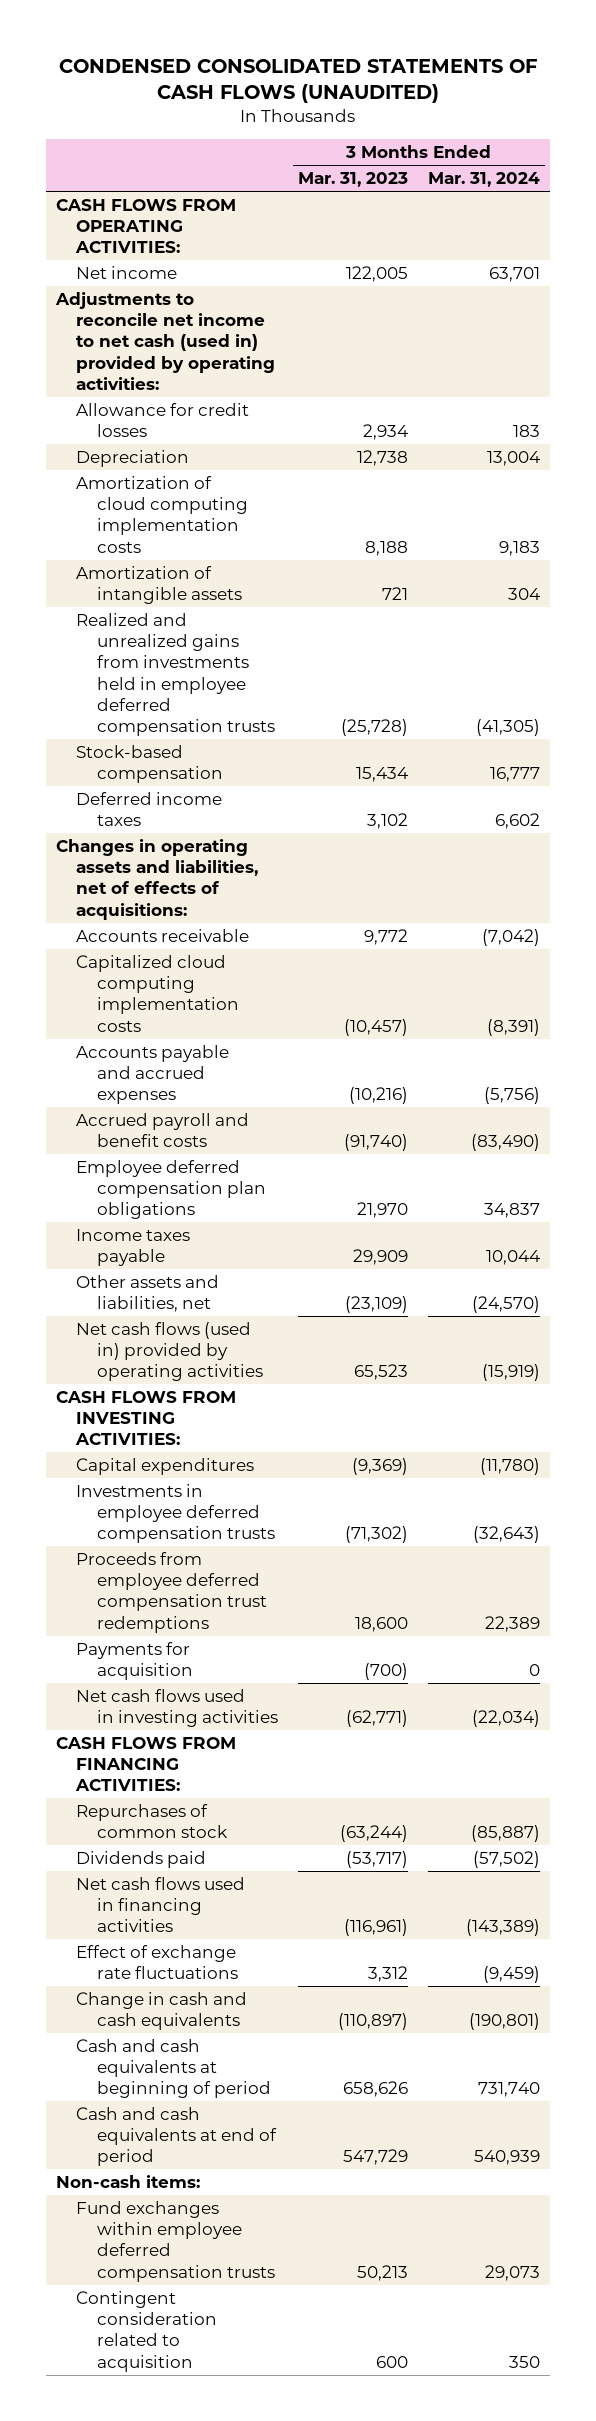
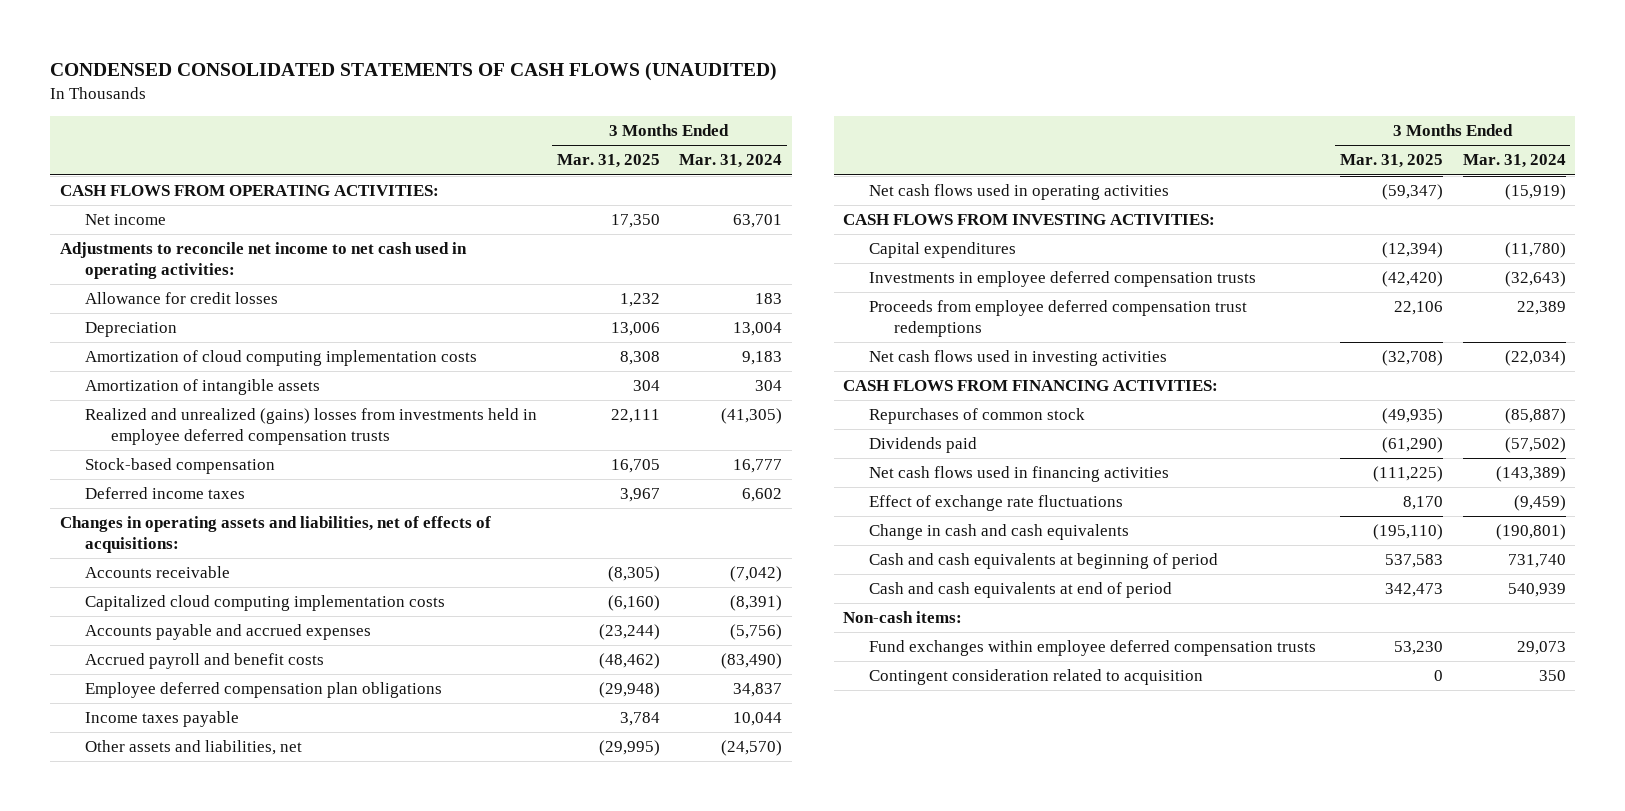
[297,172,408,188] Mar. 31, 2023 -> none
none -> [556,154,660,169] Mar. 31, 2025
[55,291,276,390] Adjustments to reconcile net income to net cash (used in) provided by operating activities: -> [59,242,467,280] Adjustments to reconcile net income to net cash used in operating activities:
[76,612,275,737] Realized and unrealized gains from investments held in employee deferred compensation trusts -> [85,408,538,446] Realized and unrealized (gains) losses from investments held in employee deferred compensation trusts
[76,1321,263,1382] Net cash flows (used in) provided by operating activities -> [868,184,1169,201] Net cash flows used in operating activities
[76,1641,193,1681] Payments for acquisition -> none

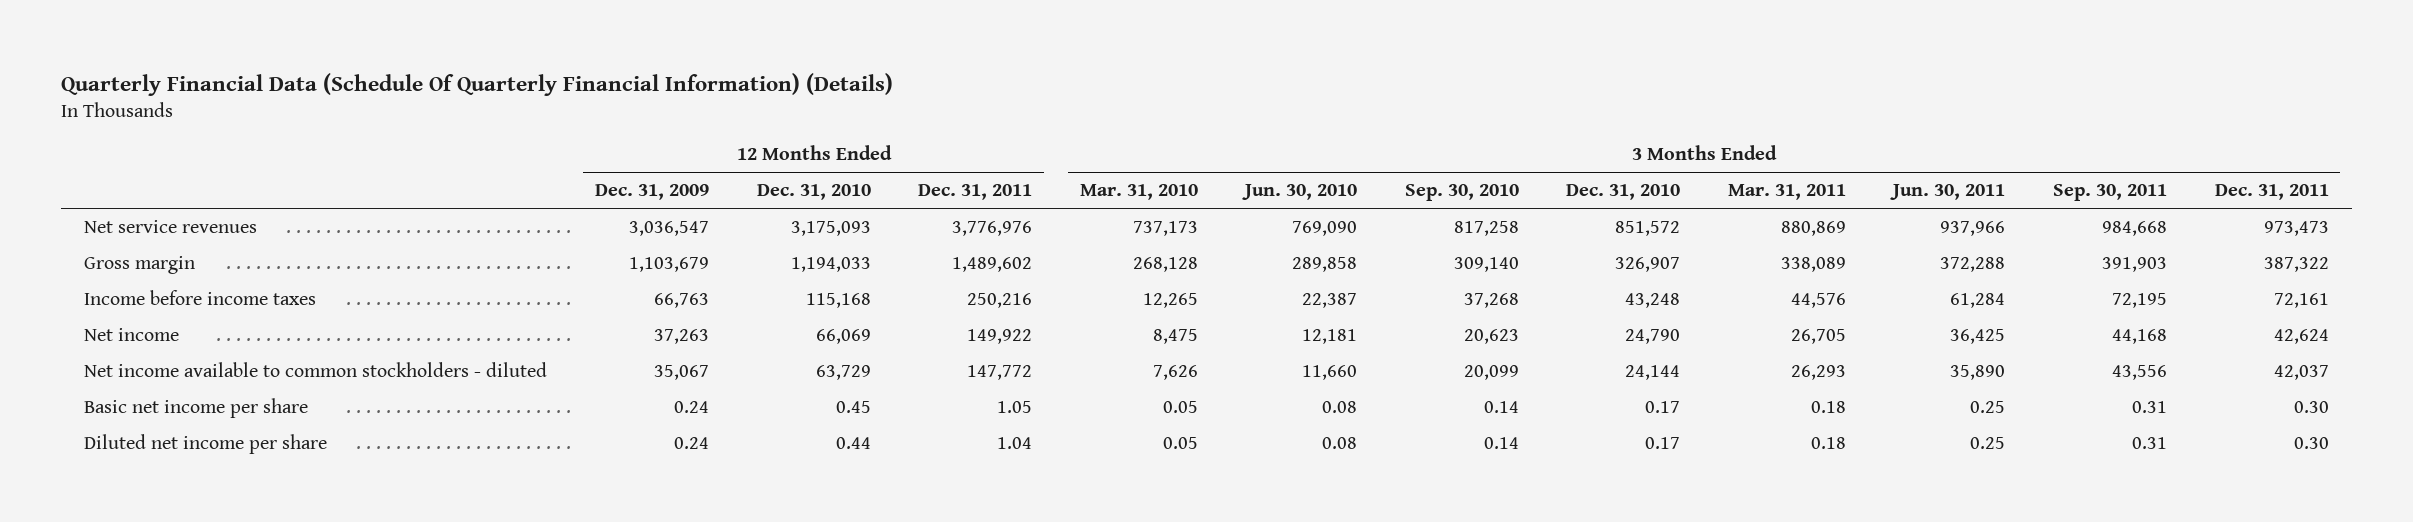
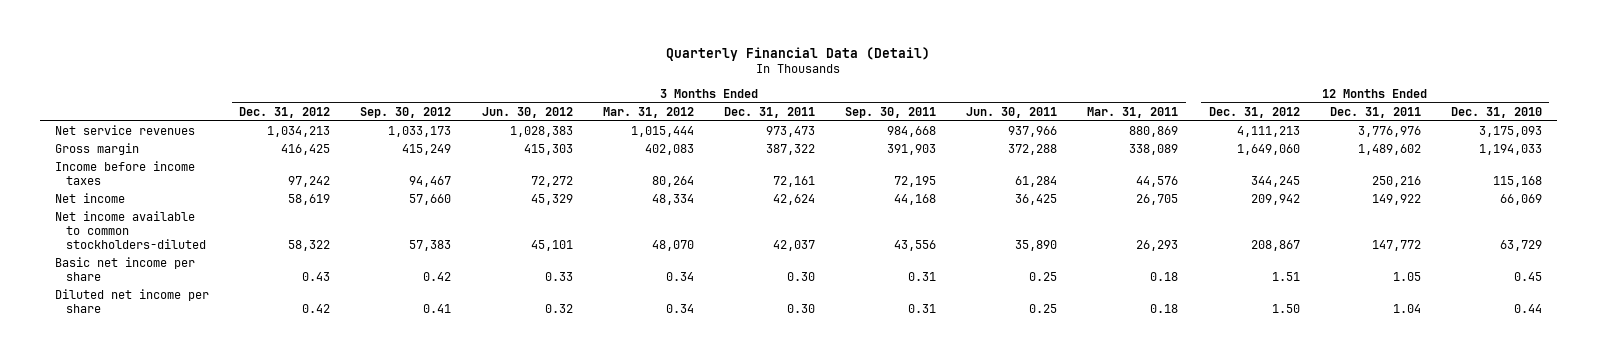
[60,72,893,96] Quarterly Financial Data (Schedule Of Quarterly Financial Information) (Details) -> [666,46,931,61] Quarterly Financial Data (Detail)
[595,184,710,201] Dec. 31, 2009 -> none
[1079,184,1198,201] Mar. 31, 2010 -> none
[1242,184,1358,201] Jun. 30, 2010 -> none
[1404,184,1519,202] Sep. 30, 2010 -> none
[1566,184,1681,201] Dec. 31, 2010 -> none
none -> [239,106,331,118] Dec. 31, 2012
none -> [360,106,452,118] Sep. 30, 2012
none -> [481,106,573,118] Jun. 30, 2012
none -> [602,106,694,118] Mar. 31, 2012
none -> [1208,106,1300,118] Dec. 31, 2012
[84,361,548,377] Net income available to common stockholders - diluted -> [55,211,207,249] Net income available to common stockholders-diluted

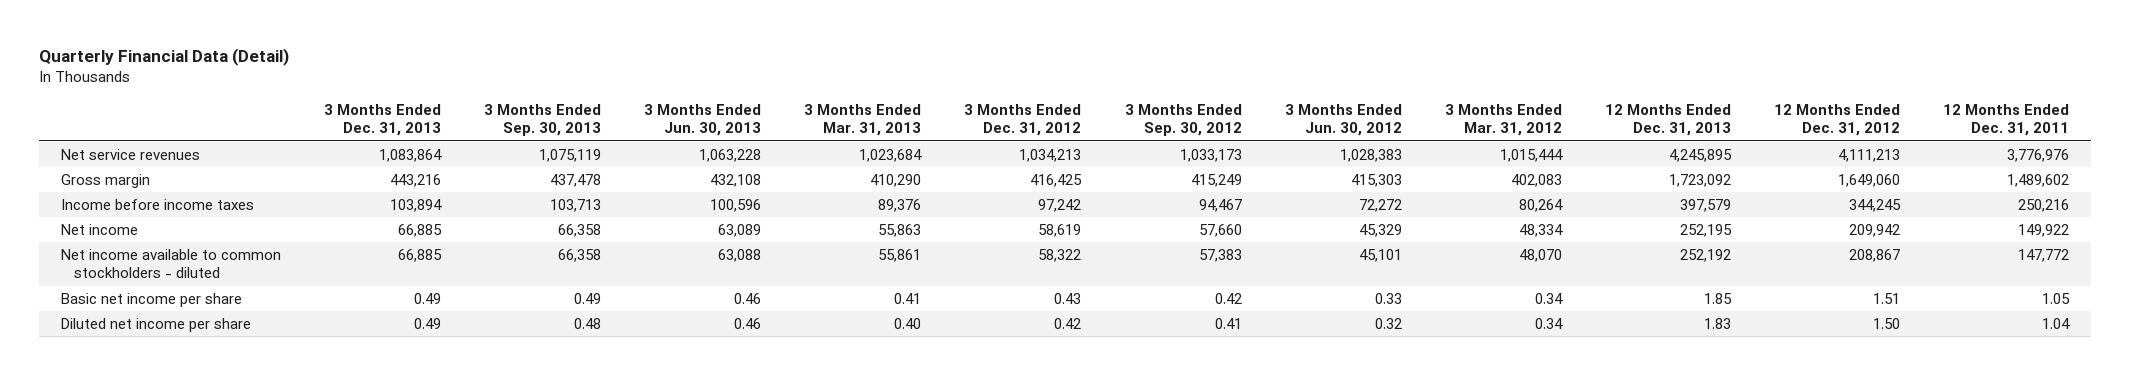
[723,106,815,118] Dec. 31, 2011 -> none
[845,106,937,118] Sep. 30, 2011 -> none
[966,106,1058,118] Jun. 30, 2011 -> none
[1087,106,1179,118] Mar. 31, 2011 -> none
[1450,106,1542,118] Dec. 31, 2010 -> none
none -> [323,103,441,137] 3 Months Ended Dec. 31, 2013
none -> [484,103,602,137] 3 Months Ended Sep. 30, 2013
none -> [644,103,762,137] 3 Months Ended Jun. 30, 2013
none -> [804,103,922,137] 3 Months Ended Mar. 31, 2013
none -> [1604,103,1731,137] 12 Months Ended Dec. 31, 2013
[55,211,207,249] Net income available to common stockholders-diluted -> [60,248,281,279] Net income available to common stockholders - diluted

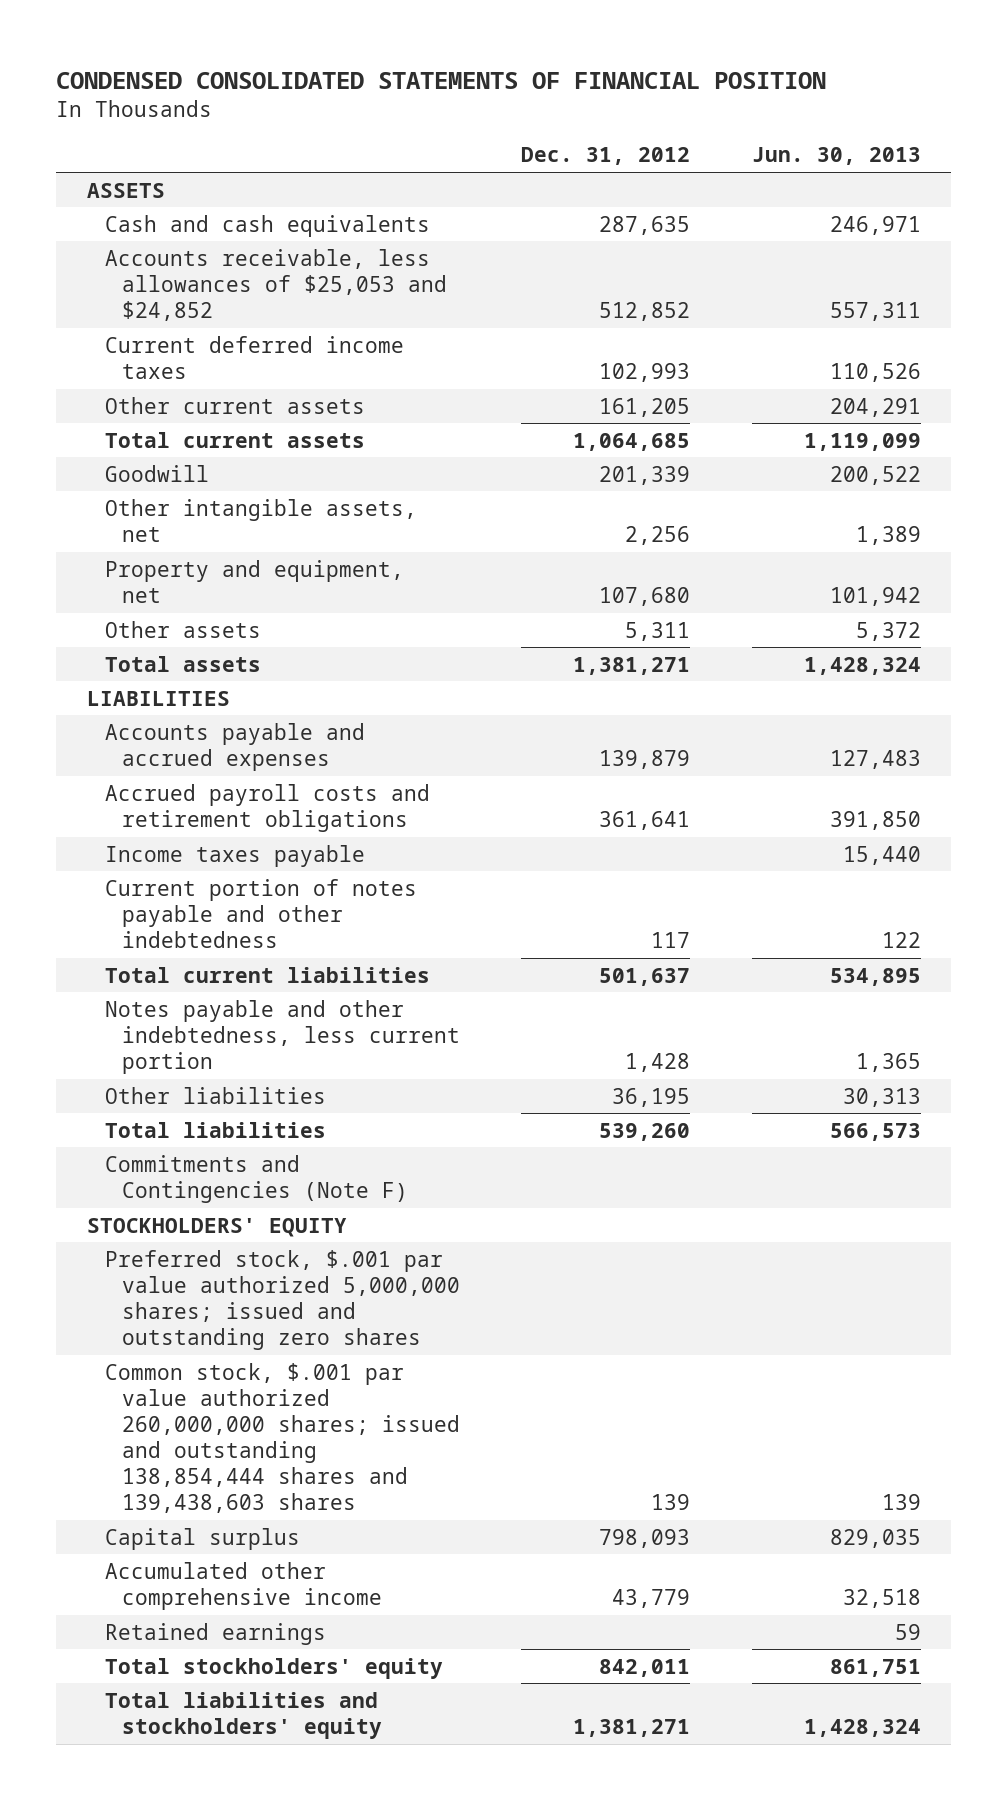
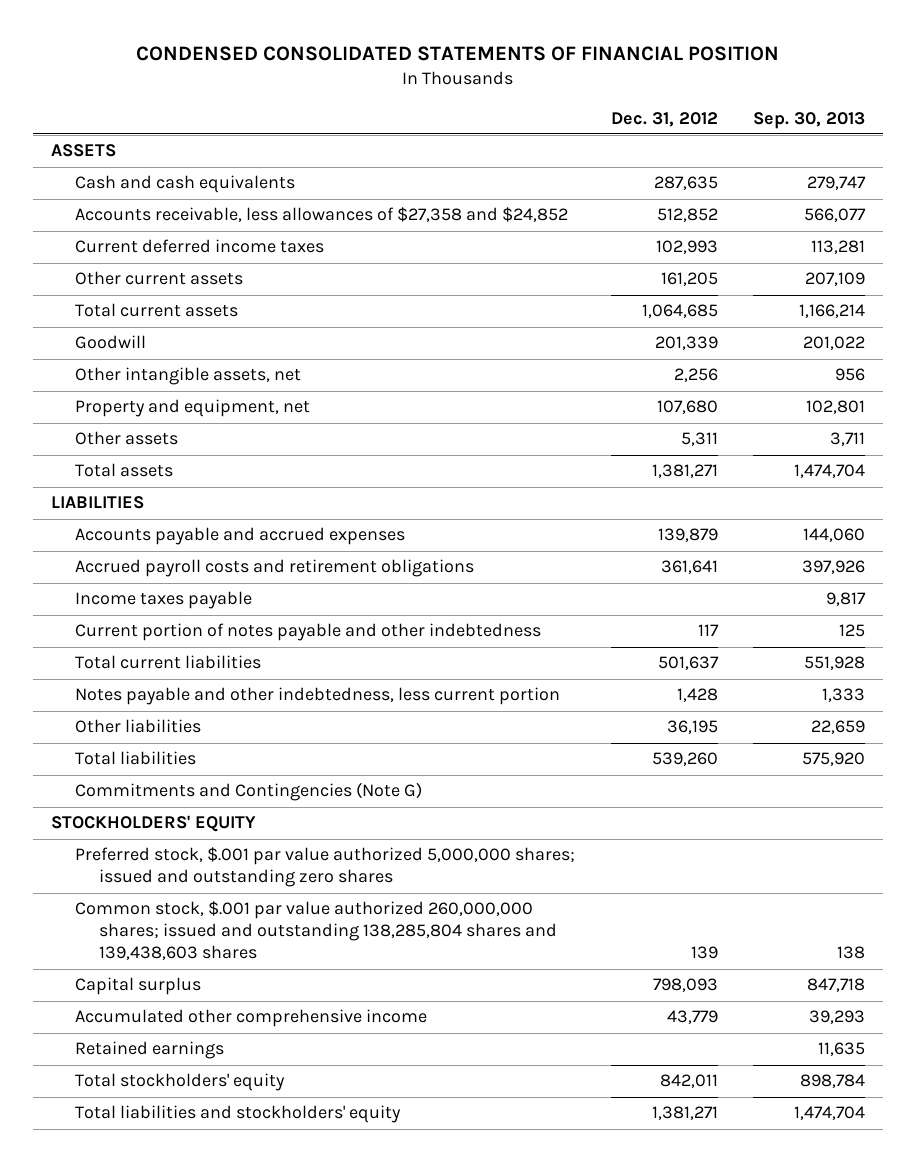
[751,147,921,166] Jun. 30, 2013 -> none
none -> [753,111,866,129] Sep. 30, 2013
[104,248,448,322] Accounts receivable, less allowances of $25,053 and $24,852 -> [74,207,568,223] Accounts receivable, less allowances of $27,358 and $24,852
[104,1154,409,1203] Commitments and Contingencies (Note F) -> [74,782,422,802] Commitments and Contingencies (Note G)
[104,1362,461,1514] Common stock, $.001 par value authorized 260,000,000 shares; issued and outstanding 138,854,444 shares and 139,438,603 shares -> [74,901,557,961] Common stock, $.001 par value authorized 260,000,000 shares; issued and outstanding 138,285,804 shares and 139,438,603 shares

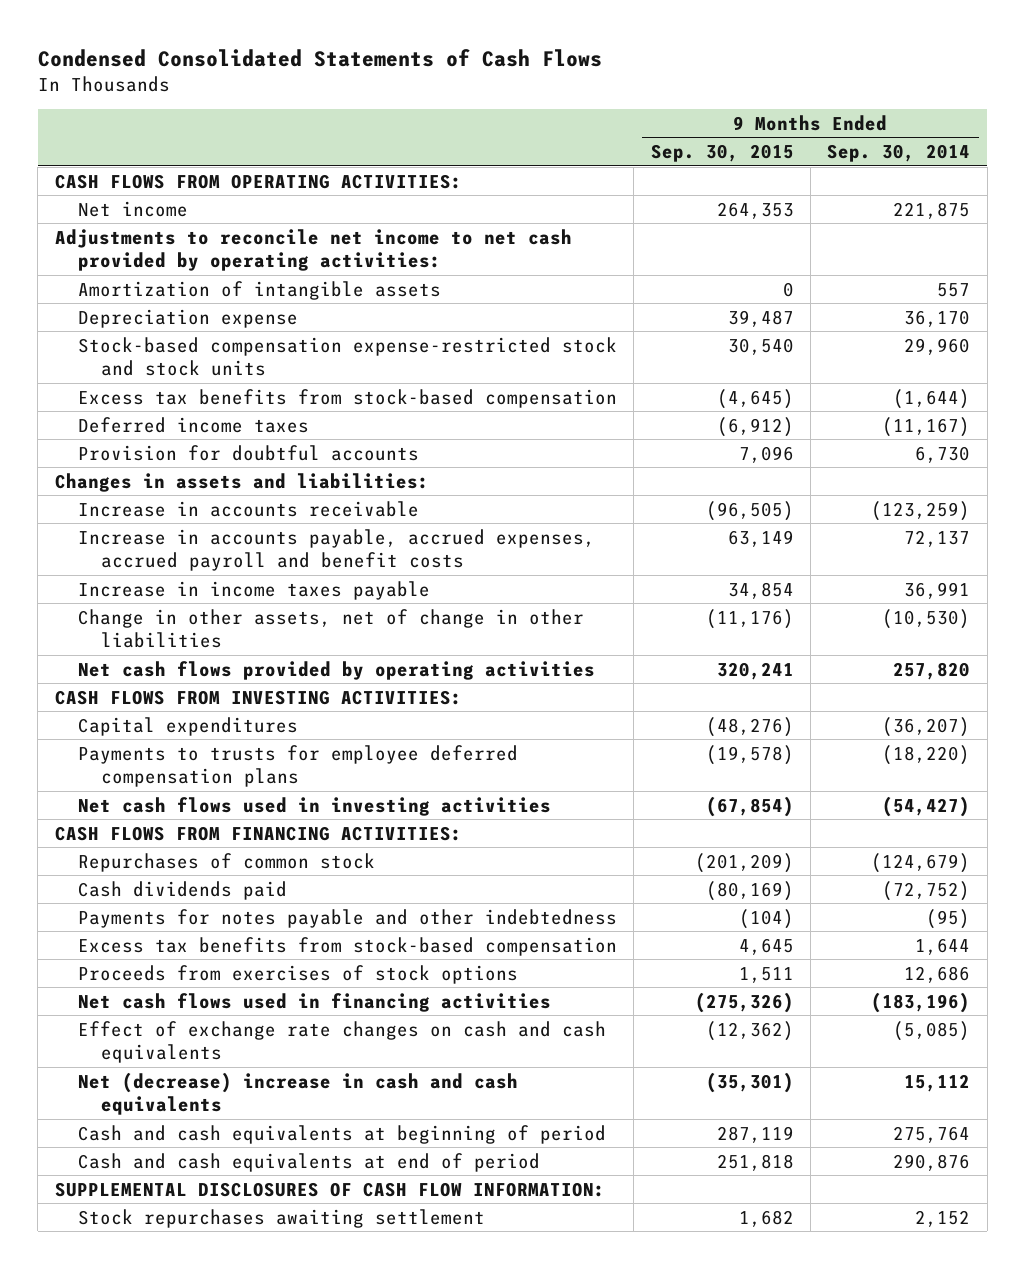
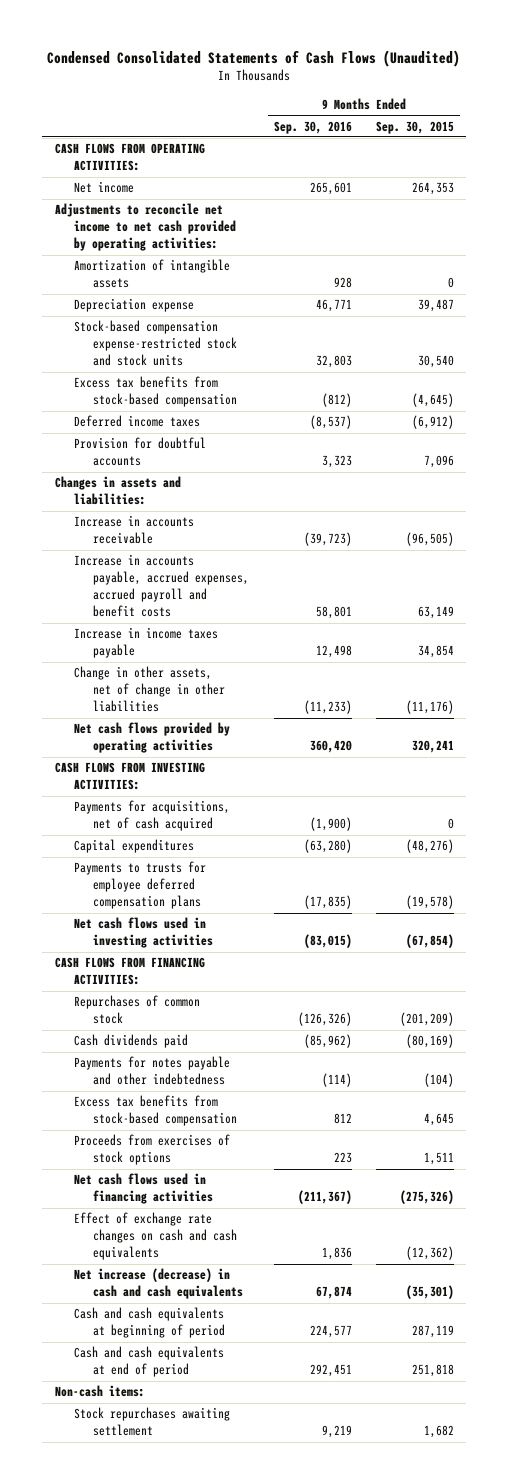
[37,49,602,68] Condensed Consolidated Statements of Cash Flows -> [47,49,461,67] Condensed Consolidated Statements of Cash Flows (Unaudited)
[827,144,971,163] Sep. 30, 2014 -> none
none -> [273,120,352,134] Sep. 30, 2016
none -> [73,800,230,832] Payments for acquisitions, net of cash acquired
[77,1071,518,1115] Net (decrease) increase in cash and cash equivalents -> [73,1268,244,1300] Net increase (decrease) in cash and cash equivalents
[54,1181,605,1197] SUPPLEMENTAL DISCLOSURES OF CASH FLOW INFORMATION: -> none
none -> [54,1385,145,1398] Non-cash items:

